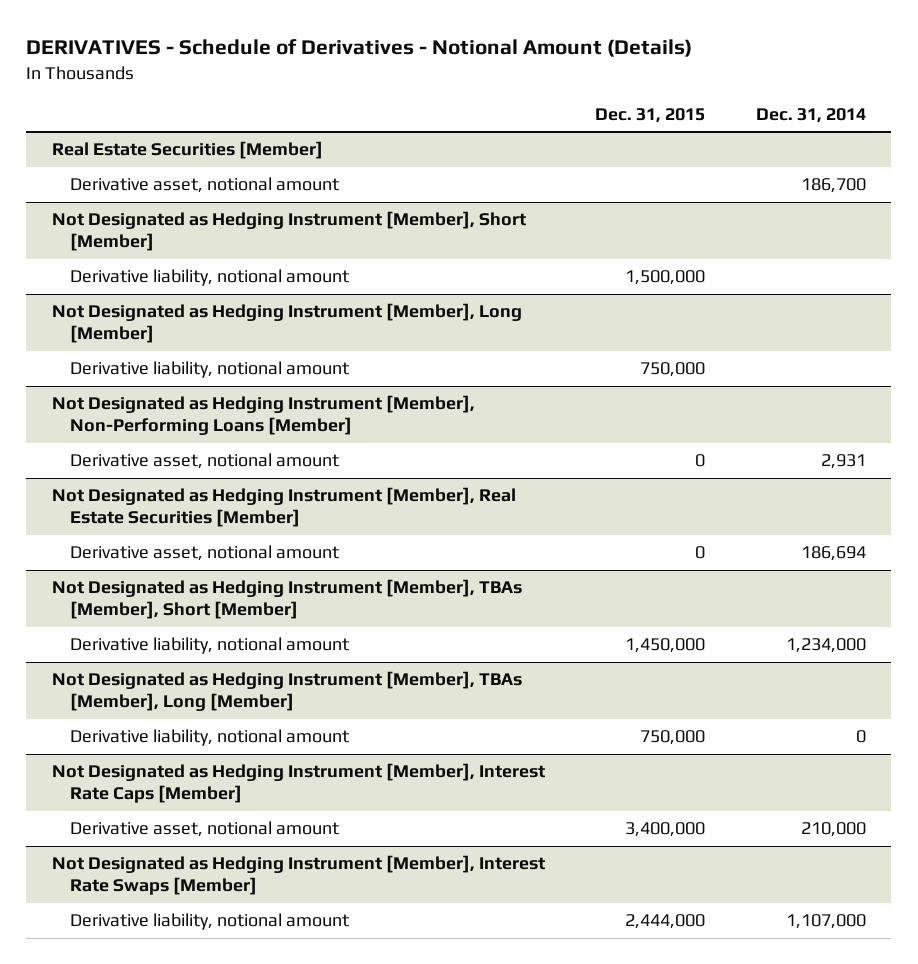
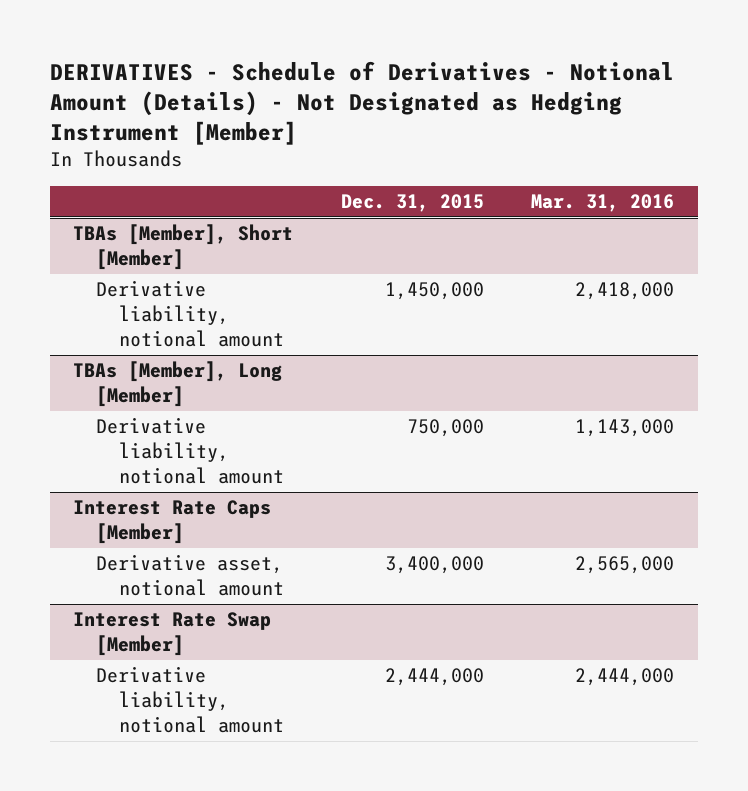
[26,39,693,58] DERIVATIVES - Schedule of Derivatives - Notional Amount (Details) -> [49,60,674,146] DERIVATIVES - Schedule of Derivatives - Notional Amount (Details) - Not Designated as Hedging Instrument [Member]
[755,107,866,123] Dec. 31, 2014 -> none
none -> [531,194,675,213] Mar. 31, 2016
[51,141,323,160] Real Estate Securities [Member] -> none
[70,177,340,194] Derivative asset, notional amount -> none
[51,211,526,252] Not Designated as Hedging Instrument [Member], Short [Member] -> none
[70,269,350,287] Derivative liability, notional amount -> none
[51,303,522,344] Not Designated as Hedging Instrument [Member], Long [Member] -> none
[70,361,350,379] Derivative liability, notional amount -> none
[51,395,475,436] Not Designated as Hedging Instrument [Member], Non-Performing Loans [Member] -> none
[70,453,340,470] Derivative asset, notional amount -> none
[51,487,516,528] Not Designated as Hedging Instrument [Member], Real Estate Securities [Member] -> none
[70,545,340,562] Derivative asset, notional amount -> none
[51,579,522,620] Not Designated as Hedging Instrument [Member], TBAs [Member], Short [Member] -> none
none -> [73,224,294,271] TBAs [Member], Short [Member]
[51,671,522,712] Not Designated as Hedging Instrument [Member], TBAs [Member], Long [Member] -> none
none -> [73,361,283,408] TBAs [Member], Long [Member]
[51,763,545,804] Not Designated as Hedging Instrument [Member], Interest Rate Caps [Member] -> none
none -> [73,500,272,545] Interest Rate Caps [Member]
[51,855,545,896] Not Designated as Hedging Instrument [Member], Interest Rate Swaps [Member] -> none
none -> [73,612,272,657] Interest Rate Swap [Member]

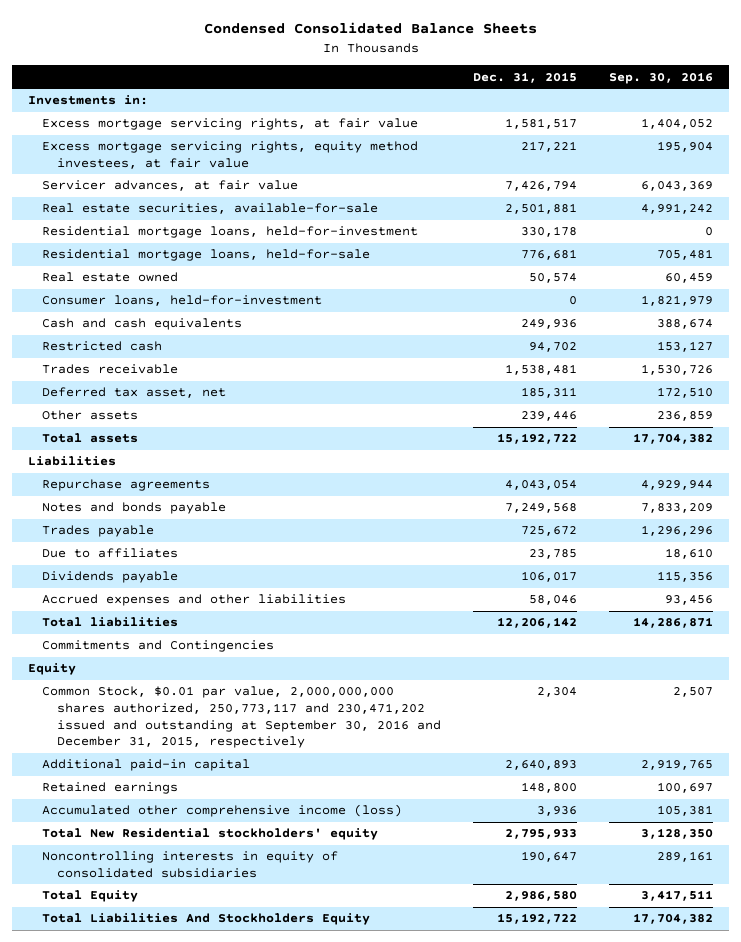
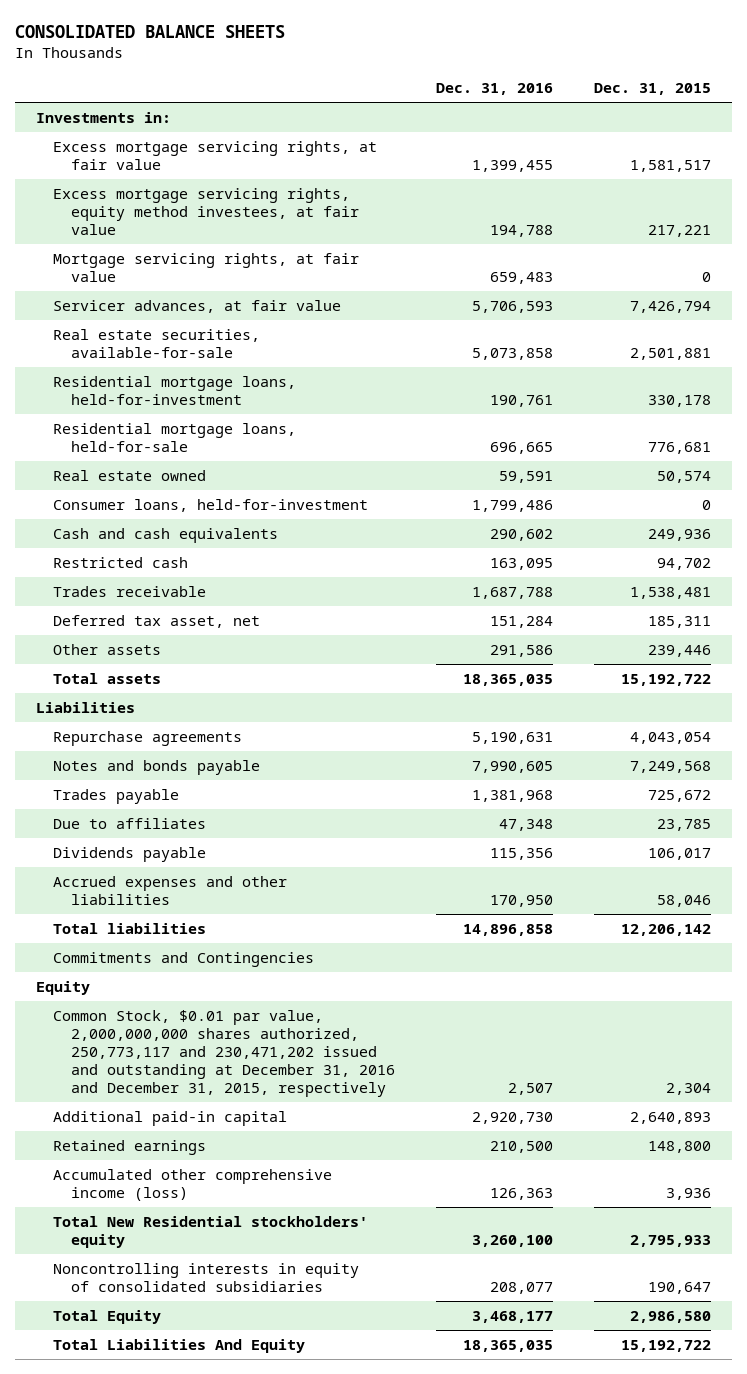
[203,22,537,35] Condensed Consolidated Balance Sheets -> [15,25,286,39] CONSOLIDATED BALANCE SHEETS
[609,71,714,84] Sep. 30, 2016 -> none
none -> [436,83,554,96] Dec. 31, 2016
none -> [53,252,360,283] Mortgage servicing rights, at fair value
[42,686,441,749] Common Stock, $0.01 par value, 2,000,000,000 shares authorized, 250,773,117 and 230,471,202 issued and outstanding at September 30, 2016 and December 31, 2015, respectively -> [53,1009,396,1098] Common Stock, $0.01 par value, 2,000,000,000 shares authorized, 250,773,117 and 230,471,202 issued and outstanding at December 31, 2016 and December 31, 2015, respectively
[42,913,371,926] Total Liabilities And Stockholders Equity -> [53,1338,306,1353] Total Liabilities And Equity

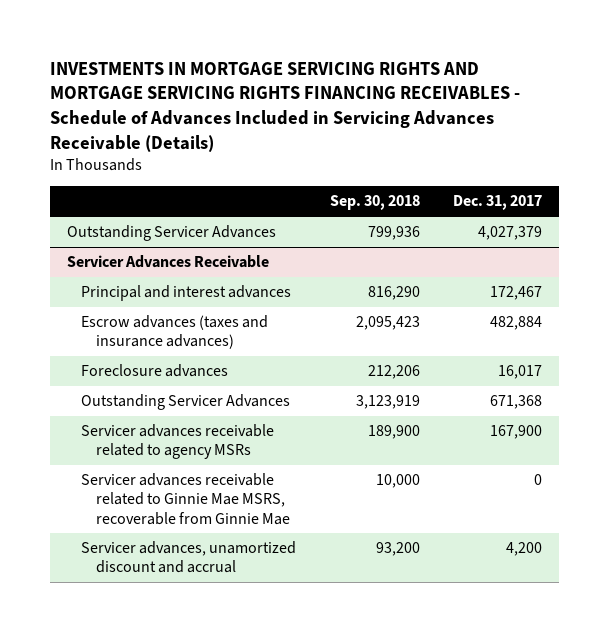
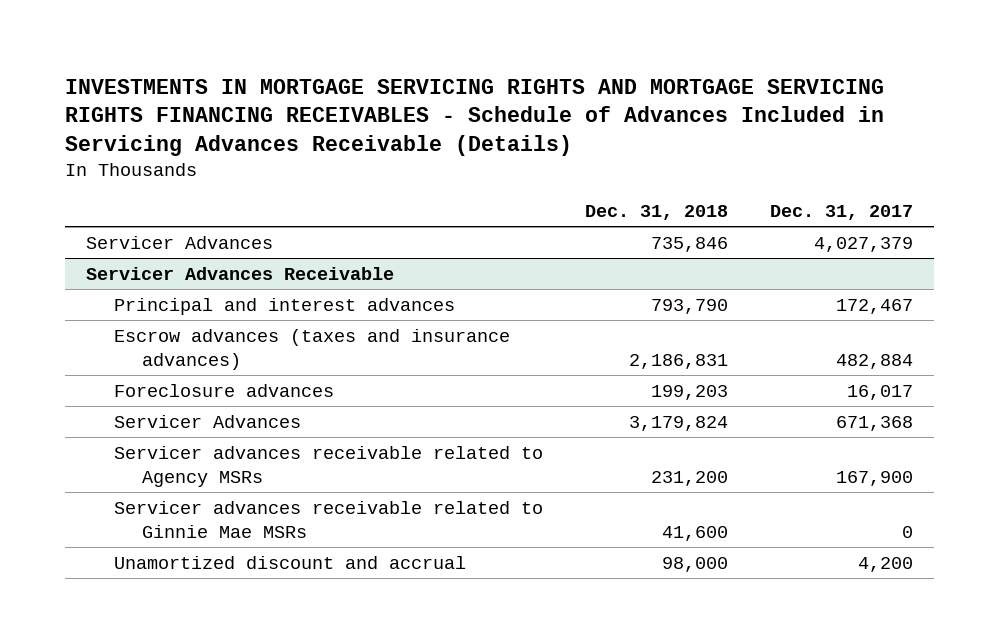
[329,195,420,211] Sep. 30, 2018 -> none
none -> [584,204,728,220] Dec. 31, 2018
[66,225,276,242] Outstanding Servicer Advances -> [85,235,273,249] Servicer Advances
[81,394,291,411] Outstanding Servicer Advances -> [113,414,301,428] Servicer Advances
[81,424,275,460] Servicer advances receivable related to agency MSRs -> [113,445,543,487] Servicer advances receivable related to Agency MSRs
[81,473,290,525] Servicer advances receivable related to Ginnie Mae MSRS, recoverable from Ginnie Mae -> [113,500,543,538] Servicer advances receivable related to Ginnie Mae MSRs
[81,541,297,574] Servicer advances, unamortized discount and accrual -> [113,555,466,569] Unamortized discount and accrual

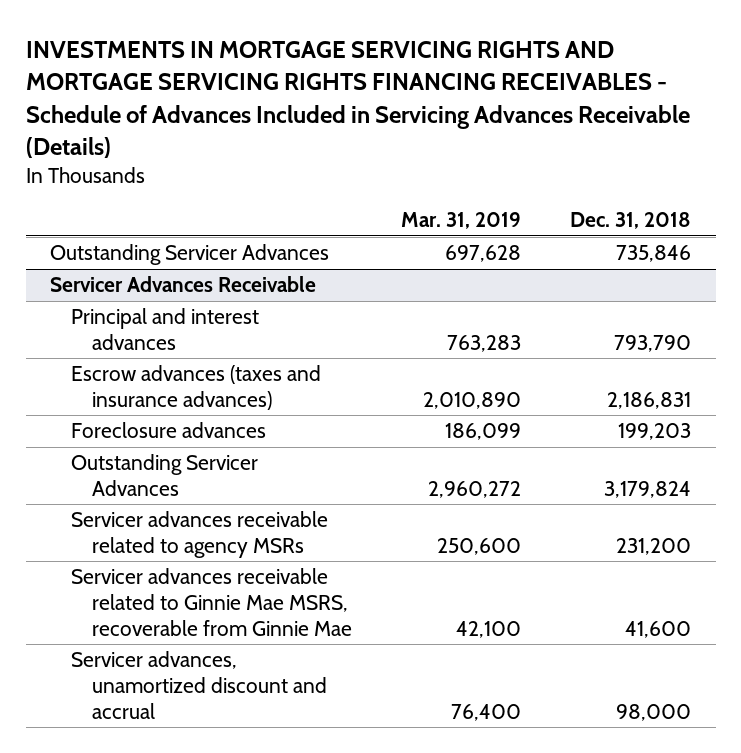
[769,204,913,220] Dec. 31, 2017 -> none
none -> [401,212,522,230] Mar. 31, 2019
[85,235,273,249] Servicer Advances -> [50,244,330,266] Outstanding Servicer Advances
[113,414,301,428] Servicer Advances -> [71,454,259,496] Outstanding Servicer Advances
[113,445,543,487] Servicer advances receivable related to Agency MSRs -> [71,511,329,558] Servicer advances receivable related to agency MSRs
[113,500,543,538] Servicer advances receivable related to Ginnie Mae MSRs -> [71,568,353,636] Servicer advances receivable related to Ginnie Mae MSRS, recoverable from Ginnie Mae
[113,555,466,569] Unamortized discount and accrual -> [71,651,328,719] Servicer advances, unamortized discount and accrual

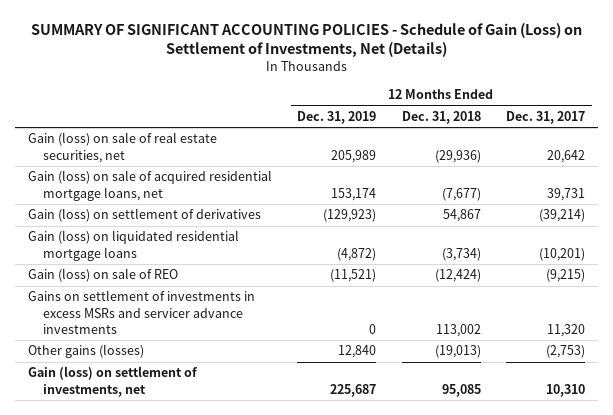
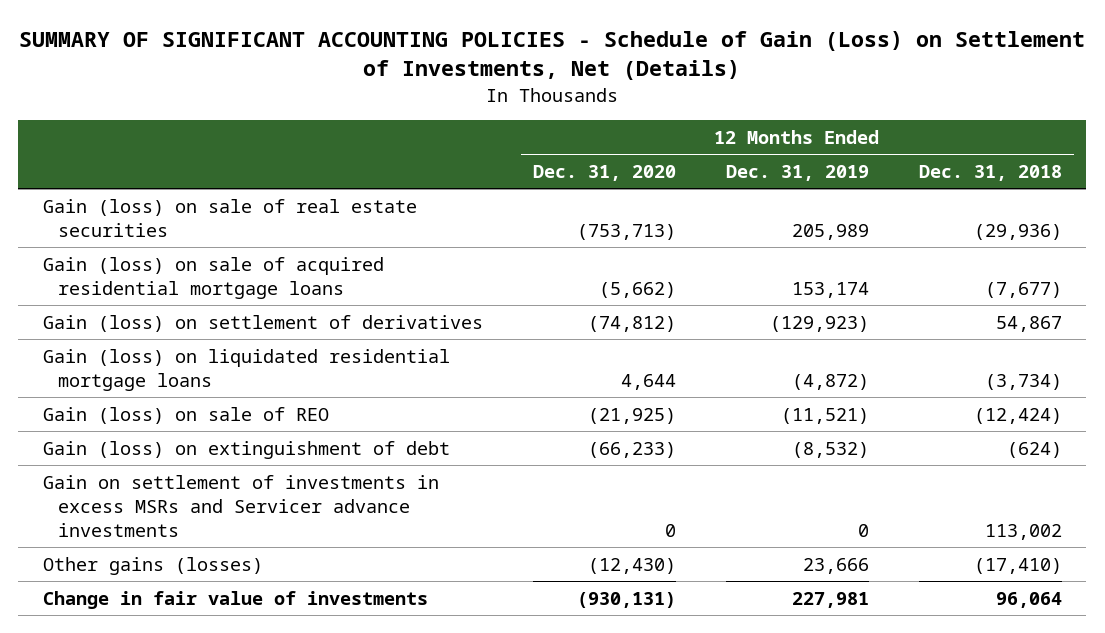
[506,110,586,124] Dec. 31, 2017 -> none
none -> [533,164,677,181] Dec. 31, 2020
[27,132,217,163] Gain (loss) on sale of real estate securities, net -> [43,198,418,237] Gain (loss) on sale of real estate securities
[27,170,272,201] Gain (loss) on sale of acquired residential mortgage loans, net -> [43,256,385,299] Gain (loss) on sale of acquired residential mortgage loans
[27,366,198,397] Gain (loss) on settlement of investments, net -> none
none -> [43,440,451,459] Gain (loss) on extinguishment of debt
[27,290,255,335] Gains on settlement of investments in excess MSRs and servicer advance investments -> [43,474,440,537] Gain on settlement of investments in excess MSRs and Servicer advance investments
[338,345,377,359] 12,840 -> [802,557,869,574] 23,666
[434,345,481,359] (19,013) -> [973,557,1062,574] (17,410)
none -> [43,590,429,609] Change in fair value of investments

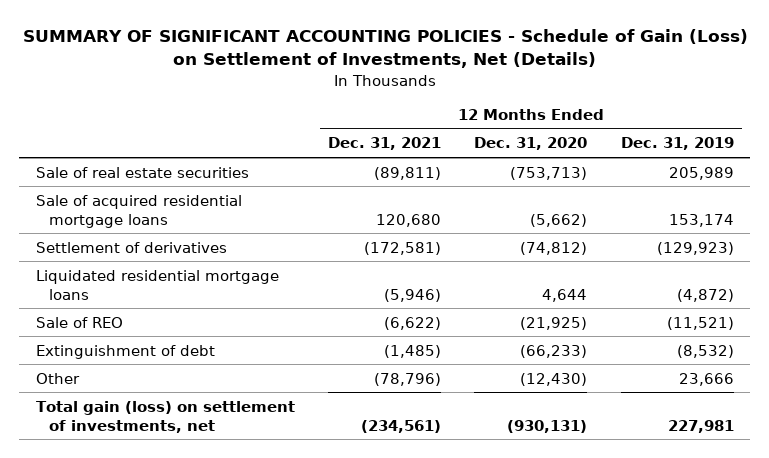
[918,164,1062,181] Dec. 31, 2018 -> none
none -> [327,137,441,151] Dec. 31, 2021
[43,474,440,537] Gain on settlement of investments in excess MSRs and Servicer advance investments -> none
[43,198,418,237] Gain (loss) on sale of real estate securities -> [35,166,249,178] Sale of real estate securities
[43,256,385,299] Gain (loss) on sale of acquired residential mortgage loans -> [35,194,242,228] Sale of acquired residential mortgage loans
[43,314,484,332] Gain (loss) on settlement of derivatives -> [35,241,227,253] Settlement of derivatives
[43,348,451,391] Gain (loss) on liquidated residential mortgage loans -> [35,269,279,300] Liquidated residential mortgage loans
[43,406,330,424] Gain (loss) on sale of REO -> [35,316,123,328] Sale of REO
[43,440,451,459] Gain (loss) on extinguishment of debt -> [35,344,215,359] Extinguishment of debt
[43,556,264,575] Other gains (losses) -> [35,372,80,384] Other
[43,590,429,609] Change in fair value of investments -> [35,400,295,433] Total gain (loss) on settlement of investments, net

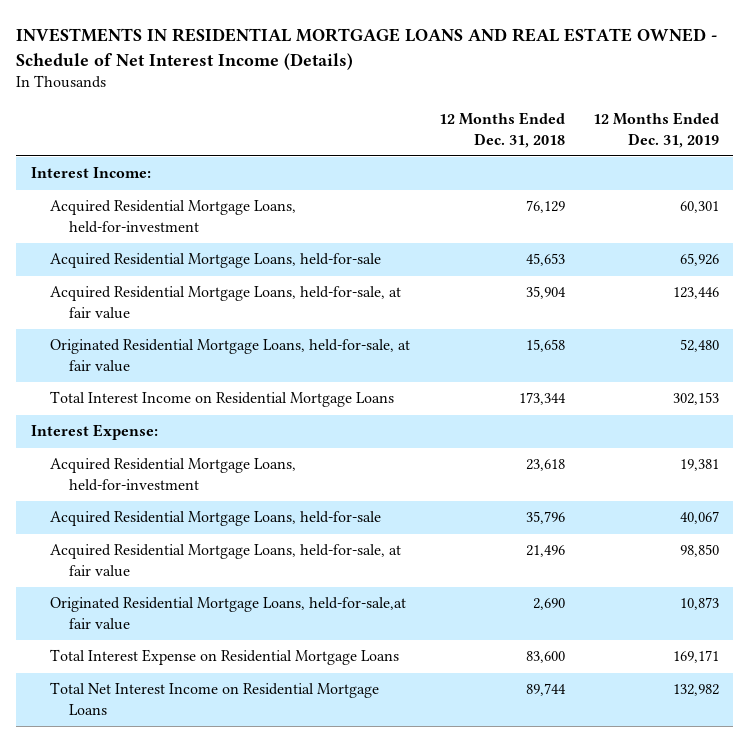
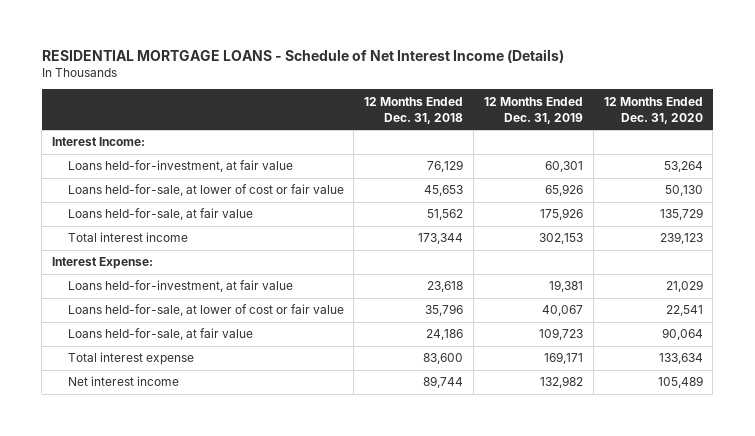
[16,28,718,70] INVESTMENTS IN RESIDENTIAL MORTGAGE LOANS AND REAL ESTATE OWNED - Schedule of Net Interest Income (Details) -> [41,48,564,63] RESIDENTIAL MORTGAGE LOANS - Schedule of Net Interest Income (Details)
none -> [603,96,703,124] 12 Months Ended Dec. 31, 2020
[49,339,410,372] Originated Residential Mortgage Loans, held-for-sale, at fair value -> none
[49,200,296,233] Acquired Residential Mortgage Loans, held-for-investment -> [67,160,293,173] Loans held-for-investment, at fair value
[49,253,381,269] Acquired Residential Mortgage Loans, held-for-sale -> [67,184,344,197] Loans held-for-sale, at lower of cost or fair value
[49,286,401,319] Acquired Residential Mortgage Loans, held-for-sale, at fair value -> [67,208,253,221] Loans held-for-sale, at fair value
[525,286,566,300] 35,904 -> [427,209,464,221] 51,562
[673,287,720,300] 123,446 -> [539,208,583,221] 175,926
[49,391,394,408] Total Interest Income on Residential Mortgage Loans -> [67,232,188,243] Total interest income
[49,597,406,630] Originated Residential Mortgage Loans, held-for-sale,at fair value -> none
[49,458,296,491] Acquired Residential Mortgage Loans, held-for-investment -> [67,280,293,293] Loans held-for-investment, at fair value
[49,511,381,527] Acquired Residential Mortgage Loans, held-for-sale -> [67,304,344,317] Loans held-for-sale, at lower of cost or fair value
[49,544,401,577] Acquired Residential Mortgage Loans, held-for-sale, at fair value -> [67,328,253,341] Loans held-for-sale, at fair value
[525,545,565,558] 21,496 -> [426,329,464,341] 24,186
[680,544,720,558] 98,850 -> [538,328,583,341] 109,723
[49,649,399,666] Total Interest Expense on Residential Mortgage Loans -> [67,352,194,366] Total interest expense
[49,682,379,715] Total Net Interest Income on Residential Mortgage Loans -> [67,376,179,387] Net interest income

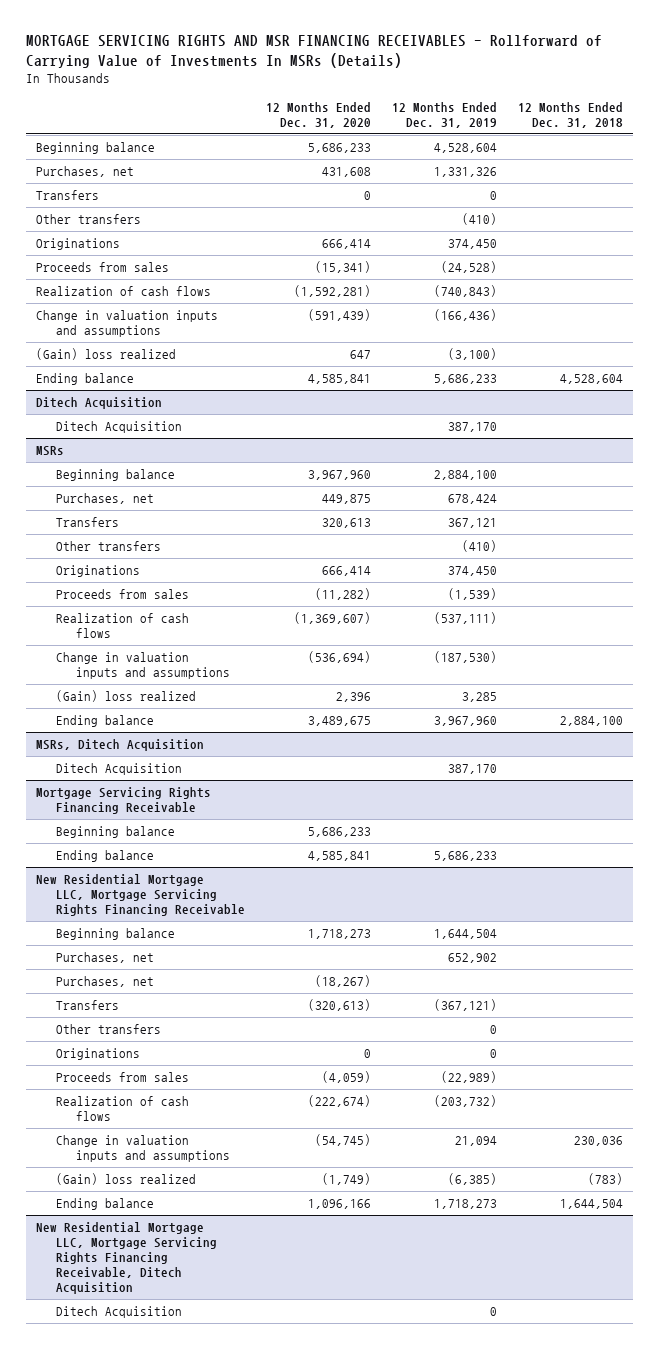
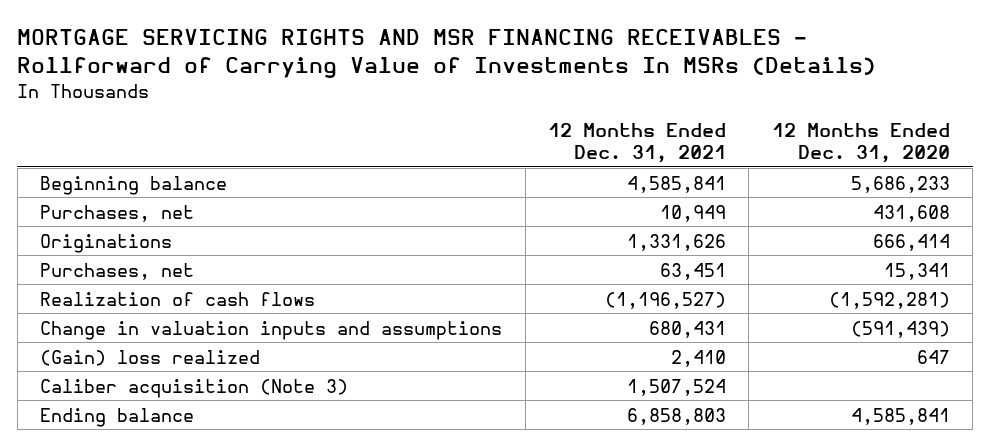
[391,101,497,128] 12 Months Ended Dec. 31, 2019 -> none
[517,101,623,128] 12 Months Ended Dec. 31, 2018 -> none
none -> [547,123,726,163] 12 Months Ended Dec. 31, 2021
[36,190,100,201] Transfers -> none
[36,214,142,225] Other transfers -> none
[36,262,170,273] Proceeds from sales -> none
none -> [40,262,195,280] Purchases, net
[36,373,135,386] Ending balance -> none
[36,397,163,410] Ditech Acquisition -> none
[36,446,65,457] MSRs -> none
[56,469,176,482] Beginning balance -> none
[56,493,155,505] Purchases, net -> none
[56,517,120,528] Transfers -> none
[56,541,162,552] Other transfers -> none
[56,565,141,578] Originations -> none
[56,589,190,600] Proceeds from sales -> none
[56,613,190,639] Realization of cash flows -> none
[56,652,230,680] Change in valuation inputs and assumptions -> none
[56,690,197,703] (Gain) loss realized -> none
[56,715,155,728] Ending balance -> none
[36,739,205,752] MSRs, Ditech Acquisition -> none
[56,763,183,776] Ditech Acquisition -> none
[36,787,212,815] Mortgage Servicing Rights Financing Receivable -> none
[56,826,176,839] Beginning balance -> none
[56,421,183,434] Ditech Acquisition -> [40,378,349,398] Caliber acquisition (Note 3)
[36,874,246,917] New Residential Mortgage LLC, Mortgage Servicing Rights Financing Receivable -> none
[56,928,176,941] Beginning balance -> none
[56,952,155,964] Purchases, net -> none
[56,976,155,988] Purchases, net -> none
[56,1000,120,1011] Transfers -> none
[56,1024,162,1035] Other transfers -> none
[56,1048,141,1061] Originations -> none
[56,1072,190,1083] Proceeds from sales -> none
[56,1096,190,1122] Realization of cash flows -> none
[56,1135,230,1163] Change in valuation inputs and assumptions -> none
[56,1173,197,1186] (Gain) loss realized -> none
[56,1198,155,1211] Ending balance -> none
[36,1222,218,1295] New Residential Mortgage LLC, Mortgage Servicing Rights Financing Receivable, Ditech Acquisition -> none
[56,1306,183,1319] Ditech Acquisition -> none

